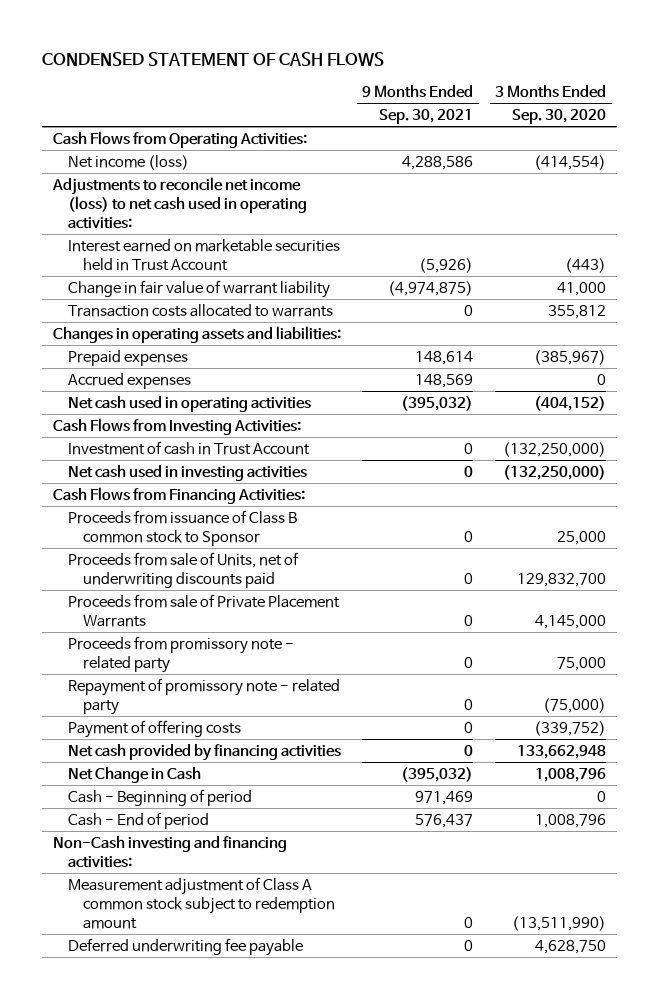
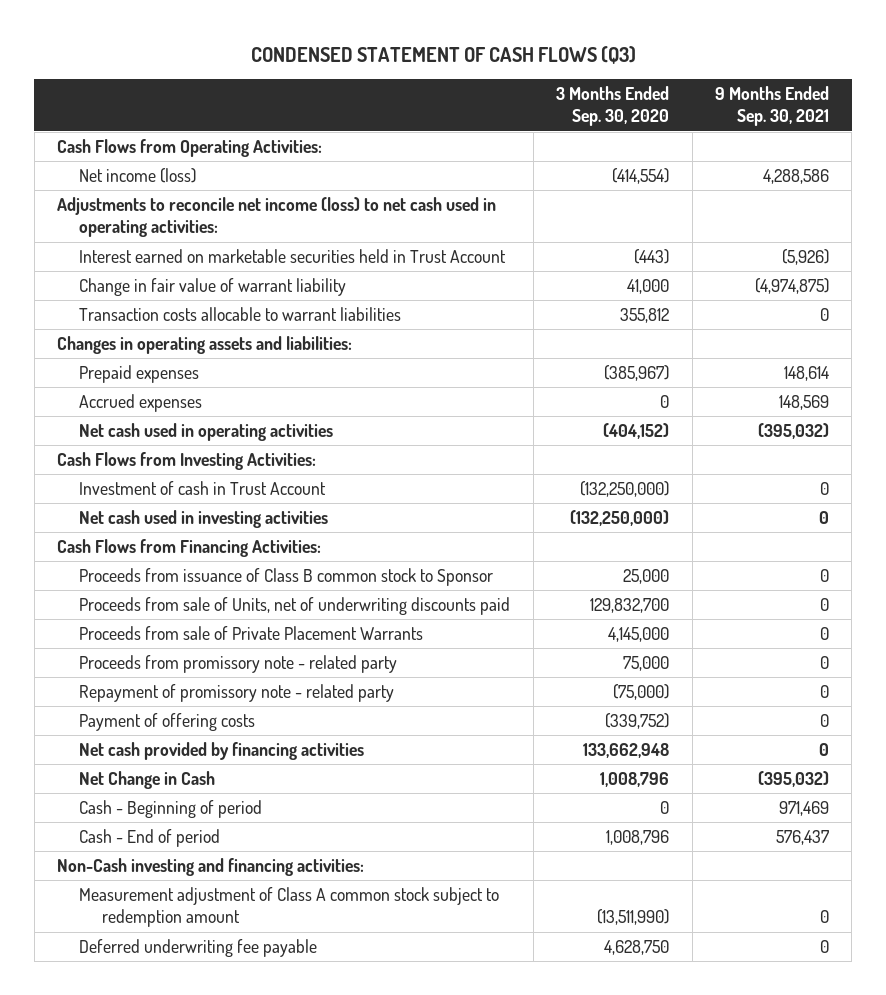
[41,51,384,66] CONDENSED STATEMENT OF CASH FLOWS -> [251,45,637,64] CONDENSED STATEMENT OF CASH FLOWS (Q3)
[67,304,333,318] Transaction costs allocated to warrants -> [79,306,402,321] Transaction costs allocable to warrant liabilities

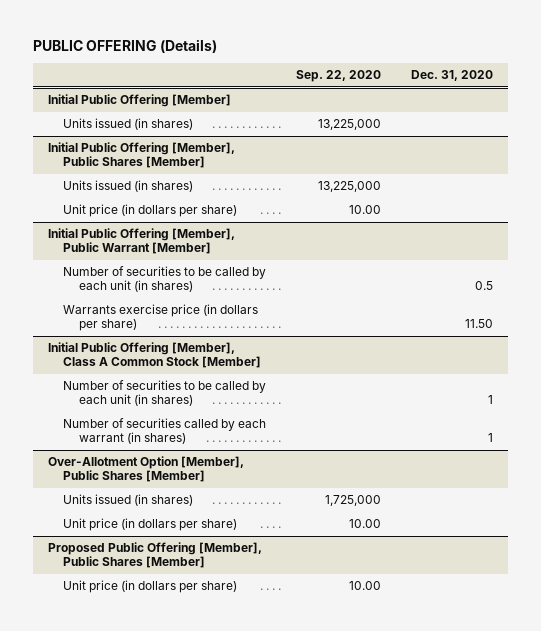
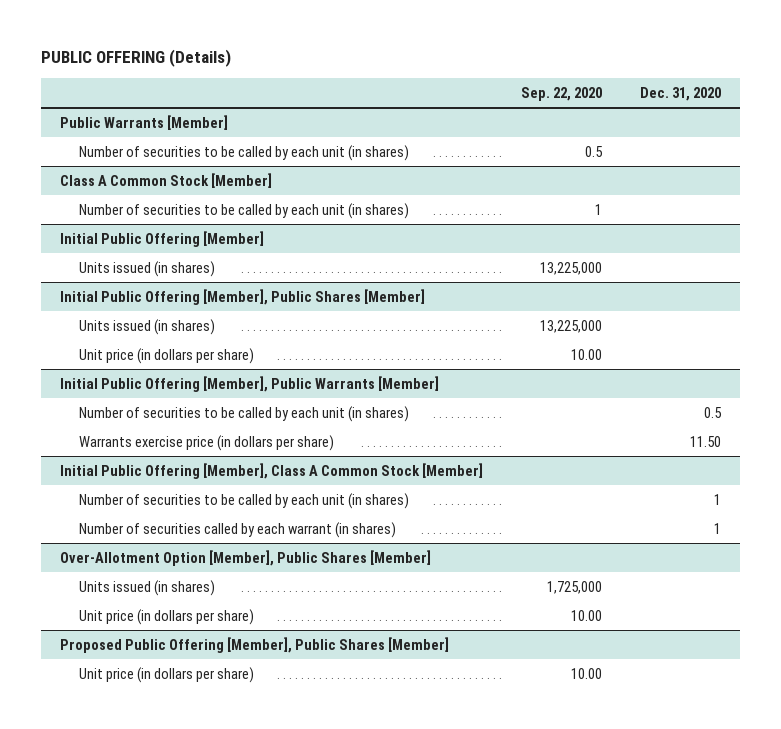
none -> [59,114,228,130] Public Warrants [Member]
none -> [79,144,410,161] Number of securities to be called by each unit (in shares)
none -> [59,172,272,188] Class A Common Stock [Member]
none -> [79,202,410,219] Number of securities to be called by each unit (in shares)
[47,228,235,255] Initial Public Offering [Member], Public Warrant [Member] -> [59,375,439,392] Initial Public Offering [Member], Public Warrants [Member]

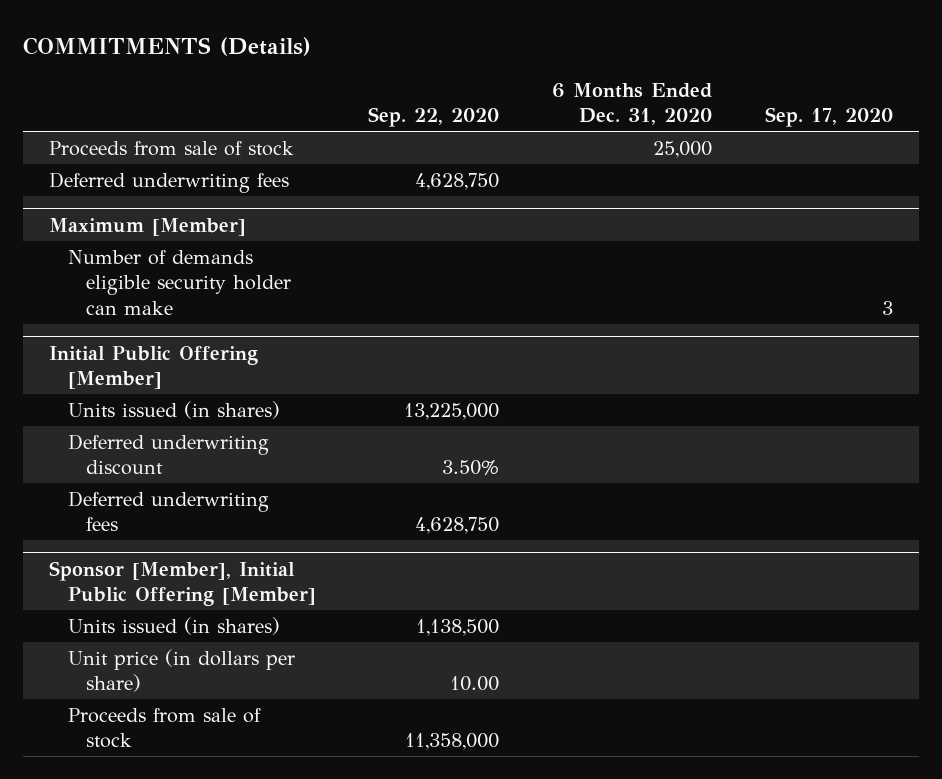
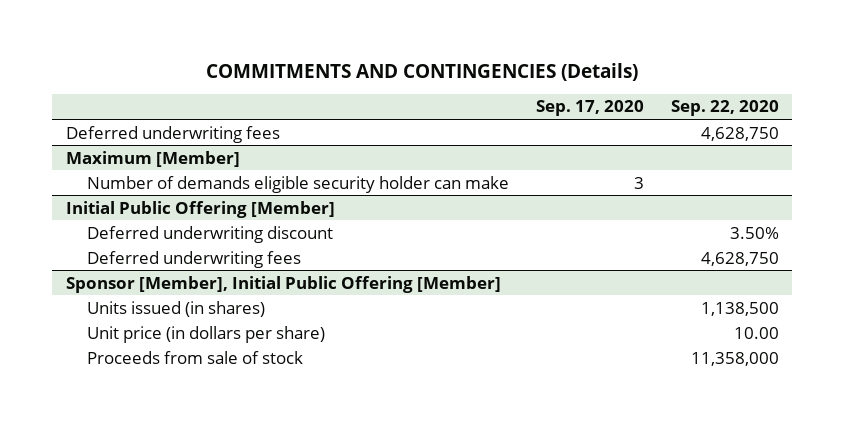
[22,36,311,56] COMMITMENTS (Details) -> [206,62,639,81] COMMITMENTS AND CONTINGENCIES (Details)
[552,82,713,126] 6 Months Ended Dec. 31, 2020 -> none
[49,140,295,156] Proceeds from sale of stock -> none
[67,400,280,419] Units issued (in shares) -> none

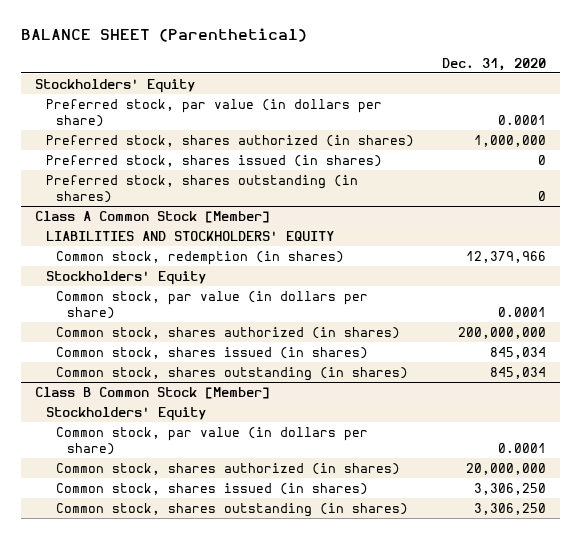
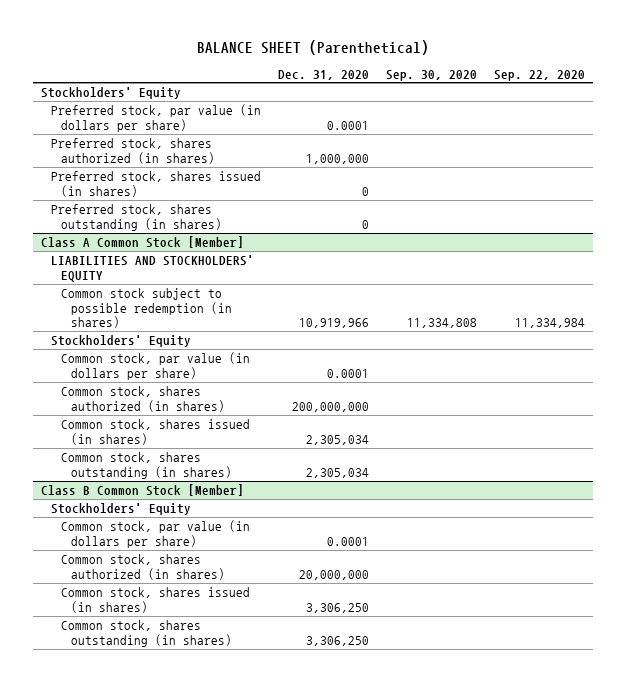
none -> [385,69,477,81] Sep. 30, 2020
none -> [493,69,585,81] Sep. 22, 2020
[56,250,345,265] Common stock, redemption (in shares) -> [61,287,233,329] Common stock subject to possible redemption (in shares)
[465,250,546,263] 12,379,966 -> [298,318,369,329] 10,919,966
[489,346,546,359] 845,034 -> [305,434,369,445] 2,305,034
[489,366,546,379] 845,034 -> [305,467,369,478] 2,305,034

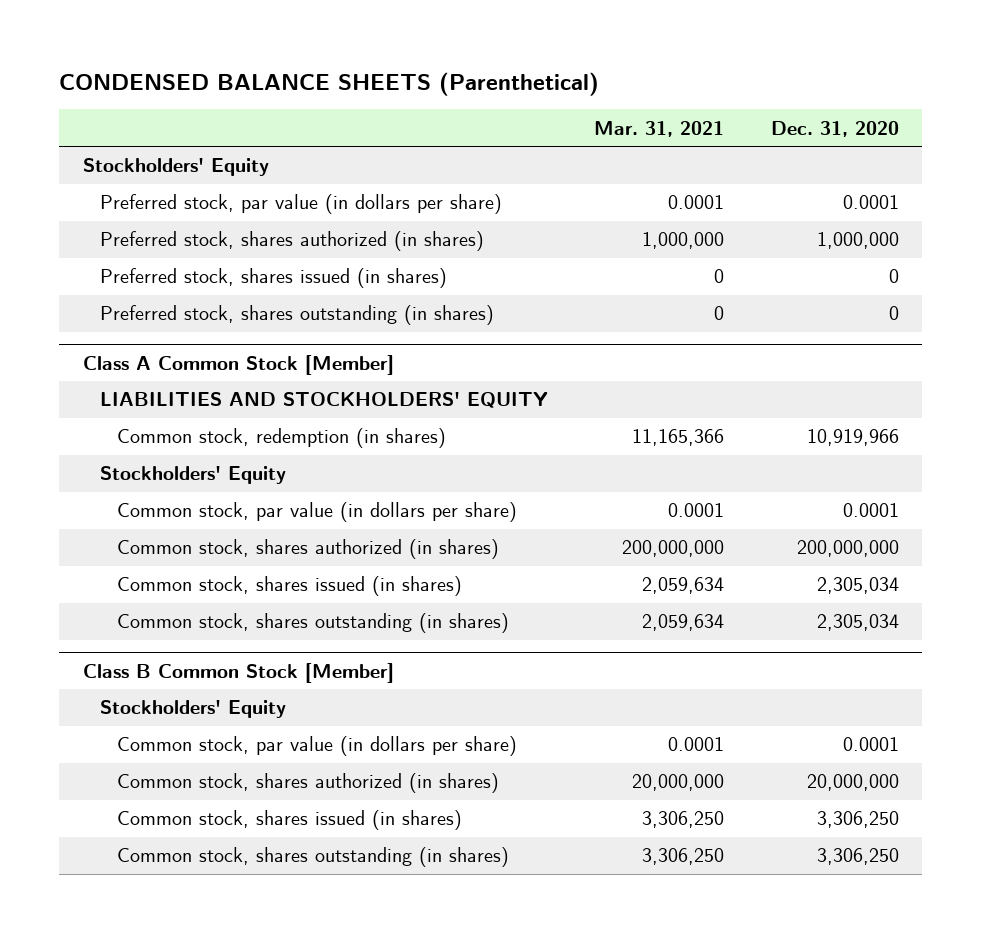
[196,39,429,55] BALANCE SHEET (Parenthetical) -> [59,71,600,96] CONDENSED BALANCE SHEETS (Parenthetical)
[385,69,477,81] Sep. 30, 2020 -> none
[493,69,585,81] Sep. 22, 2020 -> none
none -> [594,120,725,137] Mar. 31, 2021
[61,287,233,329] Common stock subject to possible redemption (in shares) -> [116,428,446,449] Common stock, redemption (in shares)

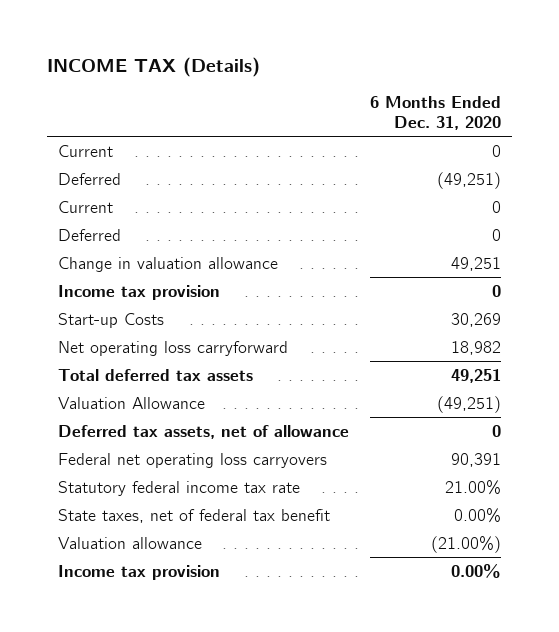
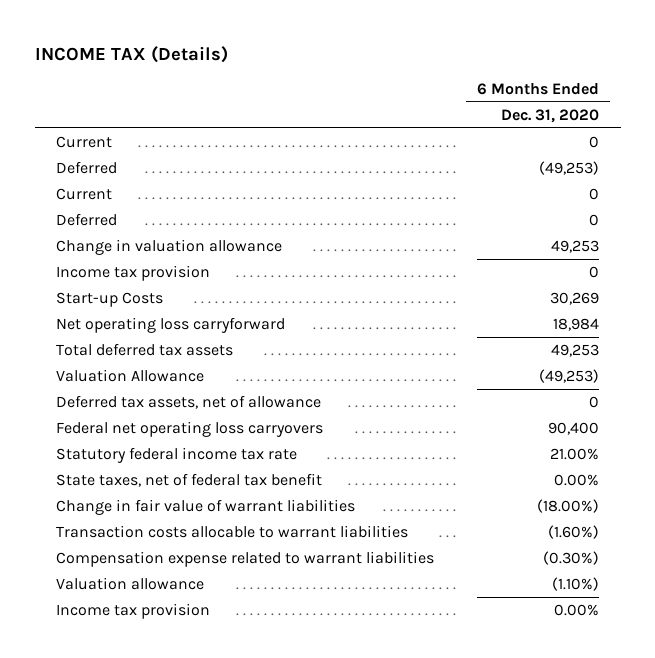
[437,171,502,189] (49,251) -> [539,161,600,176] (49,253)
[451,256,502,271] 49,251 -> [551,240,600,254] 49,253
[451,340,502,355] 18,982 -> [553,318,600,332] 18,984
[451,368,502,383] 49,251 -> [551,344,600,358] 49,253
[437,395,502,413] (49,251) -> [539,369,600,384] (49,253)
[451,452,502,467] 90,391 -> [548,422,600,436] 90,400
none -> [56,499,356,516] Change in fair value of warrant liabilities
none -> [56,525,409,539] Transaction costs allocable to warrant liabilities
none -> [56,551,435,568] Compensation expense related to warrant liabilities
[431,535,502,553] (21.00%) -> [552,577,600,592] (1.10%)

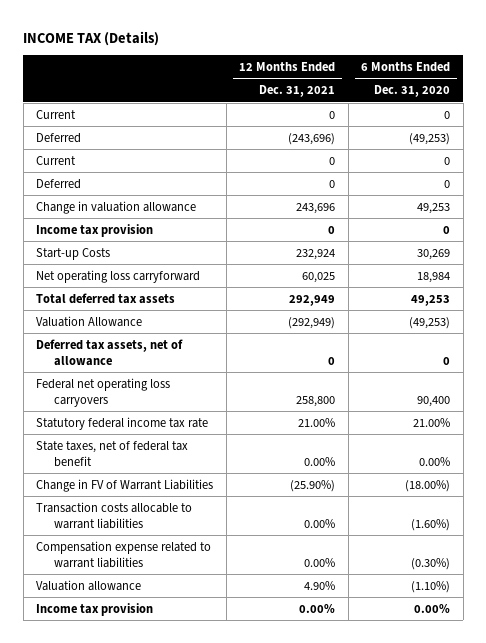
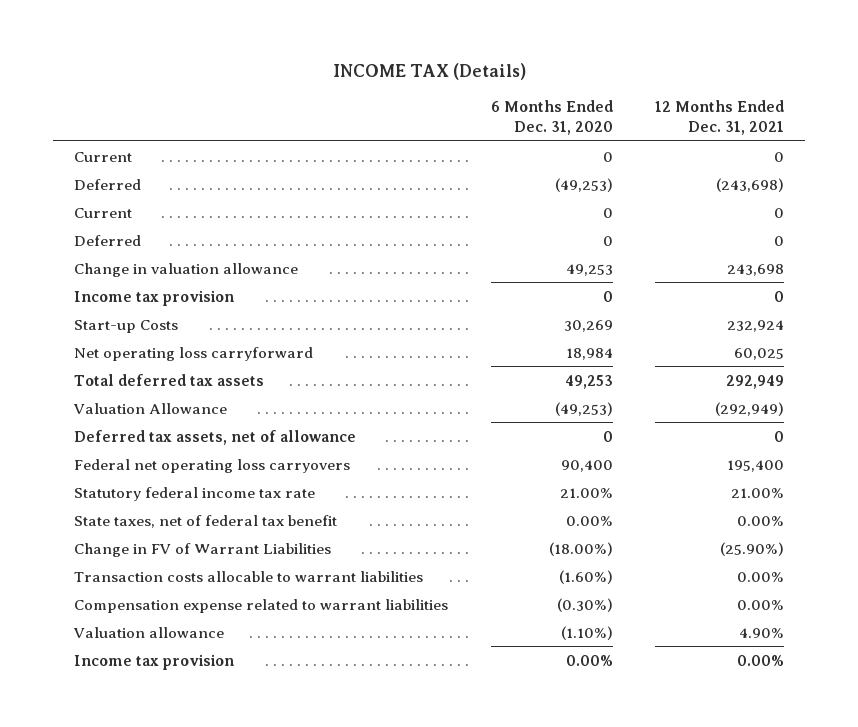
[288,132,336,145] (243,696) -> [715,177,784,192] (243,698)
[296,202,336,214] 243,696 -> [726,263,784,276] 243,698
[296,395,336,407] 258,800 -> [726,459,784,472] 195,400

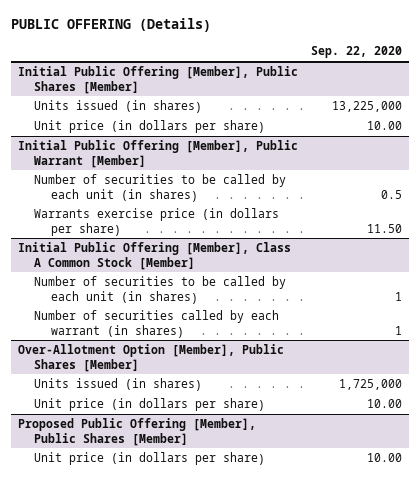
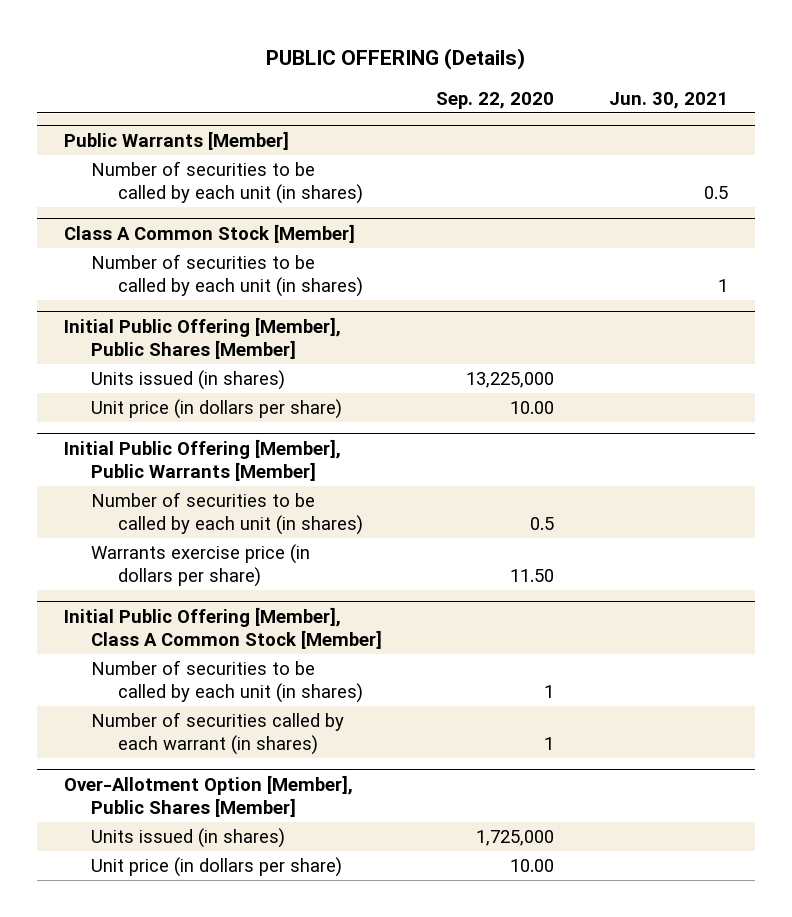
none -> [608,91,728,109] Jun. 30, 2021
none -> [63,130,289,150] Public Warrants [Member]
none -> [91,160,364,205] Number of securities to be called by each unit (in shares)
none -> [63,223,355,243] Class A Common Stock [Member]
none -> [91,253,364,298] Number of securities to be called by each unit (in shares)
[17,140,298,168] Initial Public Offering [Member], Public Warrant [Member] -> [63,438,341,482] Initial Public Offering [Member], Public Warrants [Member]
[17,418,256,446] Proposed Public Offering [Member], Public Shares [Member] -> none
[34,452,266,466] Unit price (in dollars per share) -> none

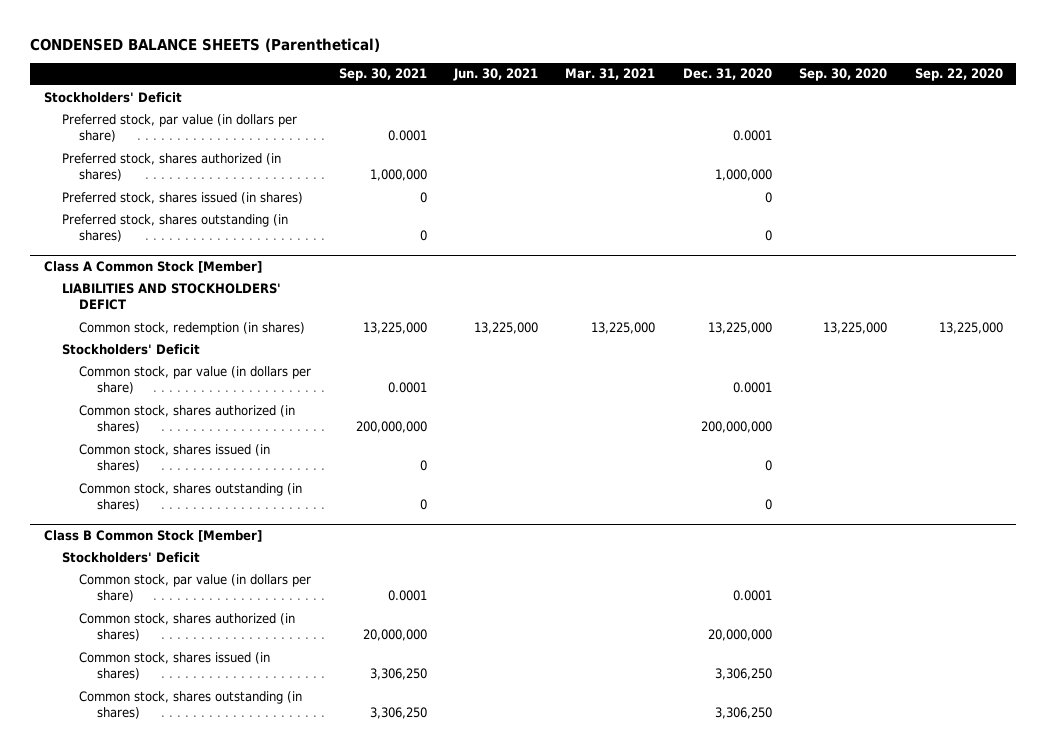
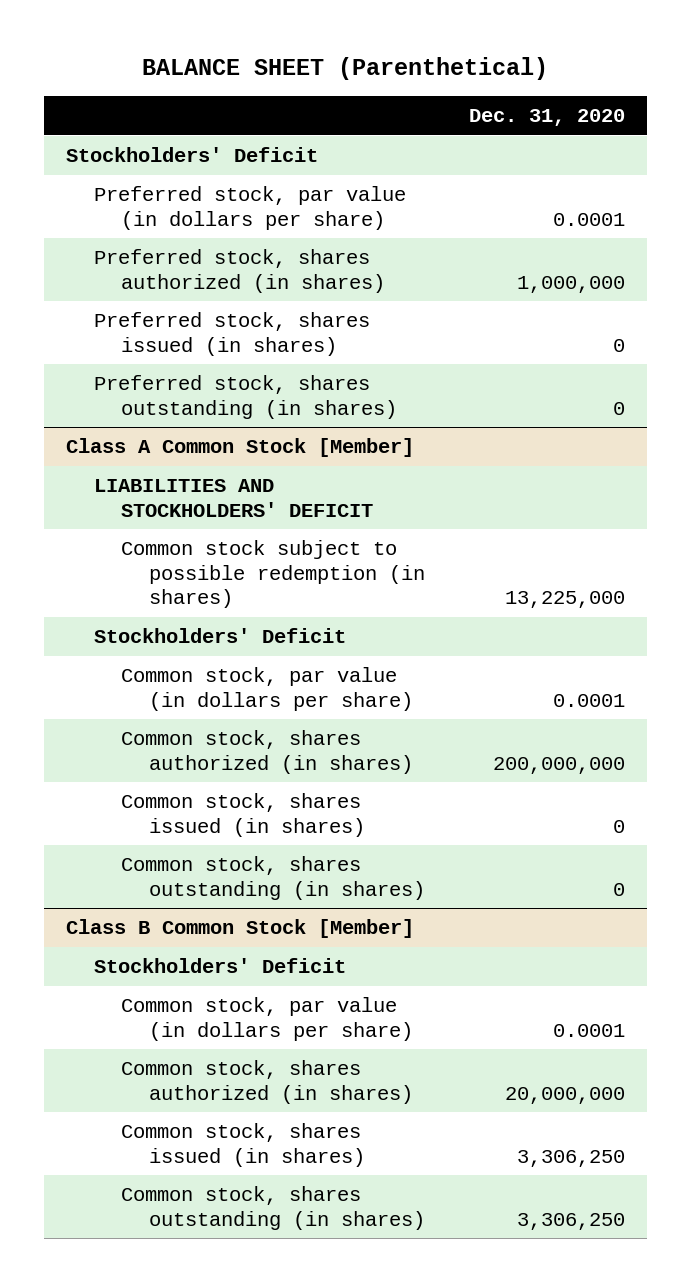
[30,38,381,53] CONDENSED BALANCE SHEETS (Parenthetical) -> [142,57,549,81] BALANCE SHEET (Parenthetical)
[338,68,427,82] Sep. 30, 2021 -> none
[452,68,538,82] Jun. 30, 2021 -> none
[565,68,656,81] Mar. 31, 2021 -> none
[799,68,888,82] Sep. 30, 2020 -> none
[914,68,1003,82] Sep. 22, 2020 -> none
[61,282,281,311] LIABILITIES AND STOCKHOLDERS' DEFICT -> [93,479,374,517] LIABILITIES AND STOCKHOLDERS' DEFICIT
[79,321,306,335] Common stock, redemption (in shares) -> [121,540,426,608] Common stock subject to possible redemption (in shares)

